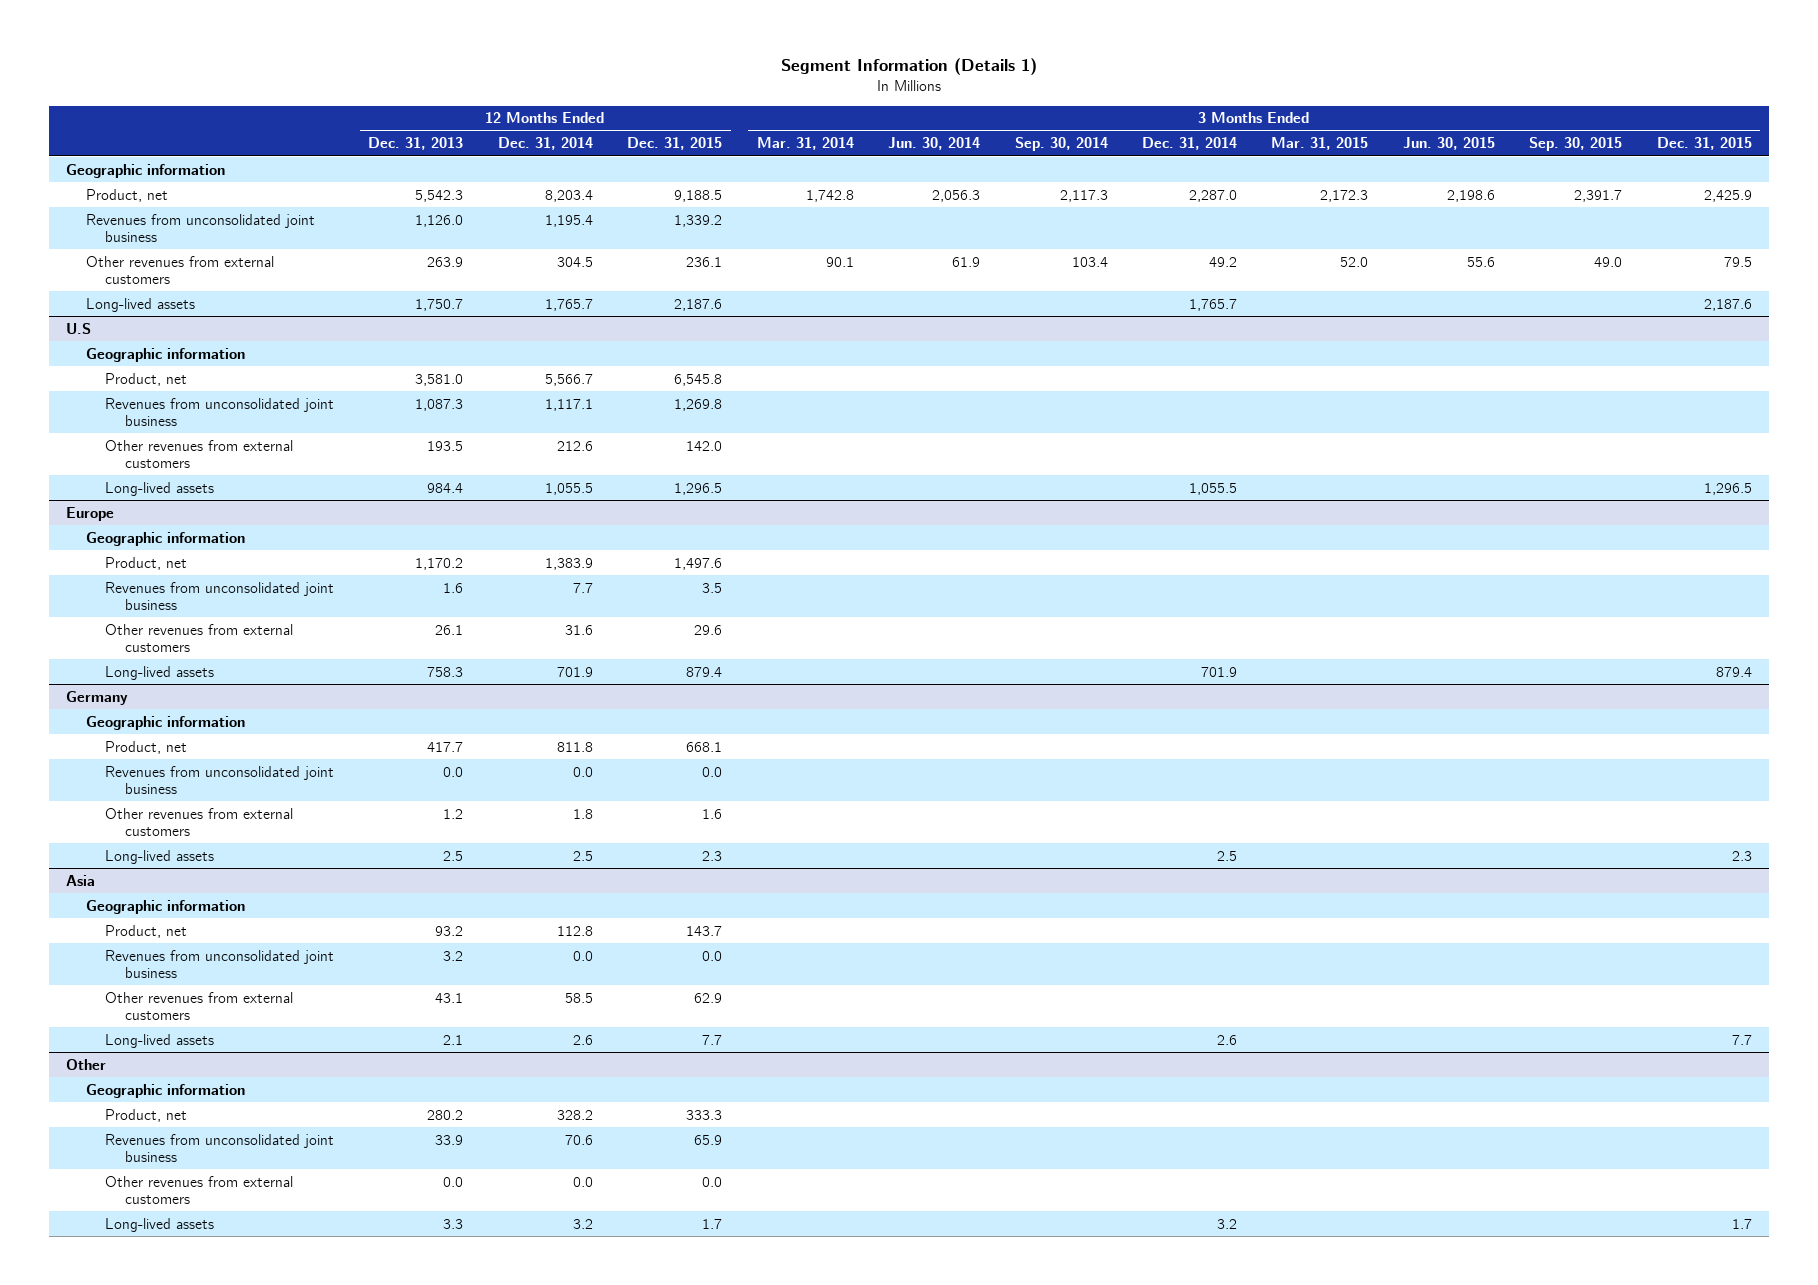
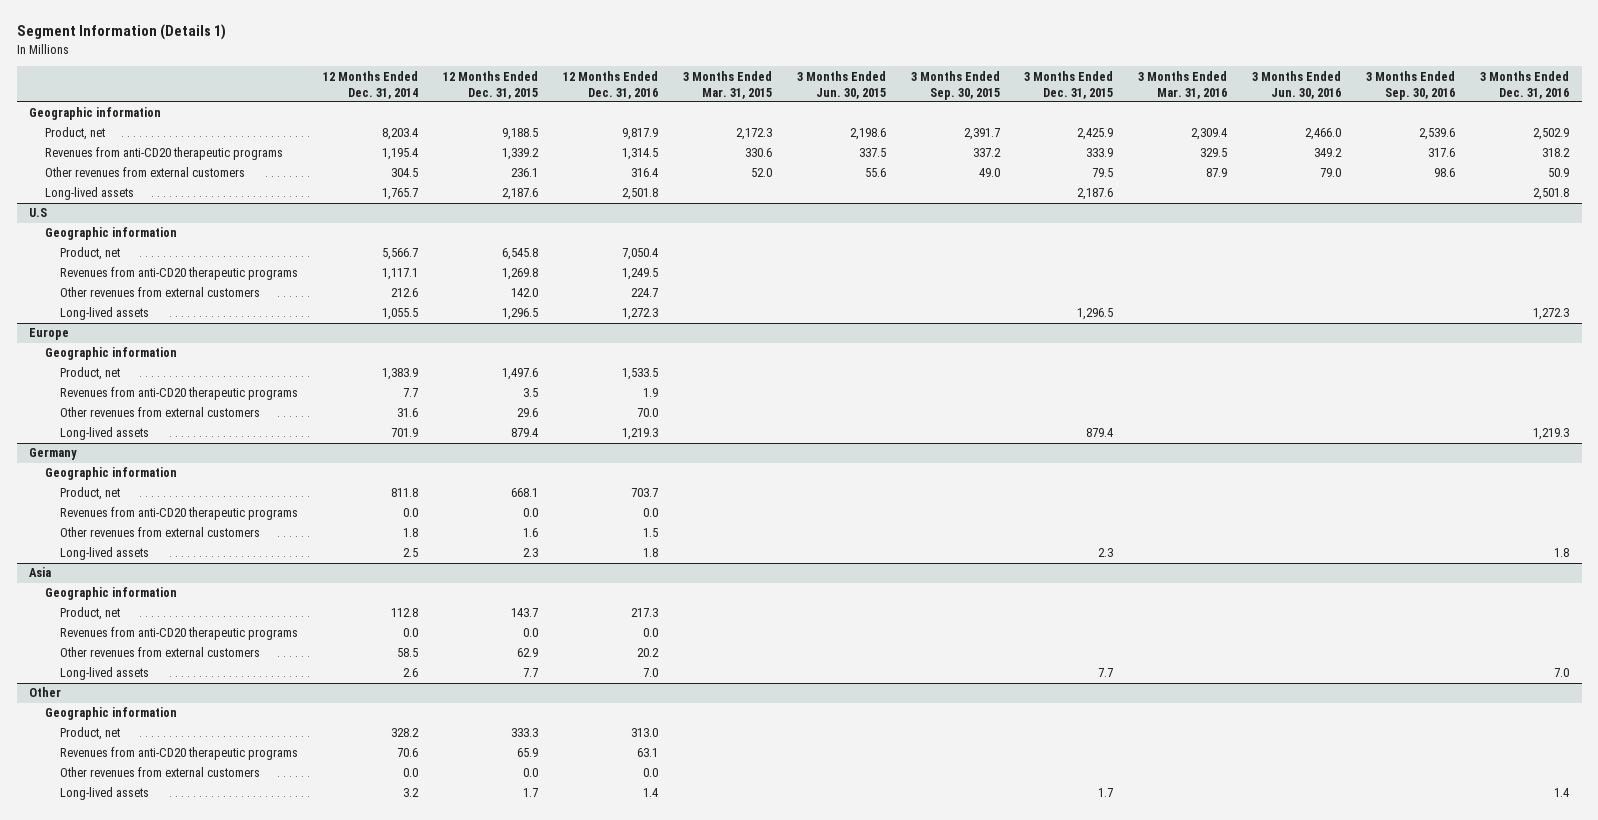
[368,137,464,151] Dec. 31, 2013 -> none
[756,137,854,151] Mar. 31, 2014 -> none
[888,137,981,151] Jun. 30, 2014 -> none
[1014,137,1108,152] Sep. 30, 2014 -> none
[1141,137,1237,151] Dec. 31, 2014 -> none
none -> [562,70,658,99] 12 Months Ended Dec. 31, 2016
none -> [1138,70,1228,99] 3 Months Ended Mar. 31, 2016
none -> [1252,70,1342,99] 3 Months Ended Jun. 30, 2016
none -> [1366,70,1456,100] 3 Months Ended Sep. 30, 2016
none -> [1480,70,1570,99] 3 Months Ended Dec. 31, 2016
[85,213,315,242] Revenues from unconsolidated joint business -> none
none -> [44,147,283,161] Revenues from anti-CD20 therapeutic programs
[105,397,335,426] Revenues from unconsolidated joint business -> [59,267,298,281] Revenues from anti-CD20 therapeutic programs
[105,581,335,610] Revenues from unconsolidated joint business -> [59,387,298,401] Revenues from anti-CD20 therapeutic programs
[105,765,335,794] Revenues from unconsolidated joint business -> none
none -> [59,507,298,521] Revenues from anti-CD20 therapeutic programs
[105,949,335,978] Revenues from unconsolidated joint business -> none
none -> [59,627,298,641] Revenues from anti-CD20 therapeutic programs
[105,1133,335,1162] Revenues from unconsolidated joint business -> [59,747,298,761] Revenues from anti-CD20 therapeutic programs

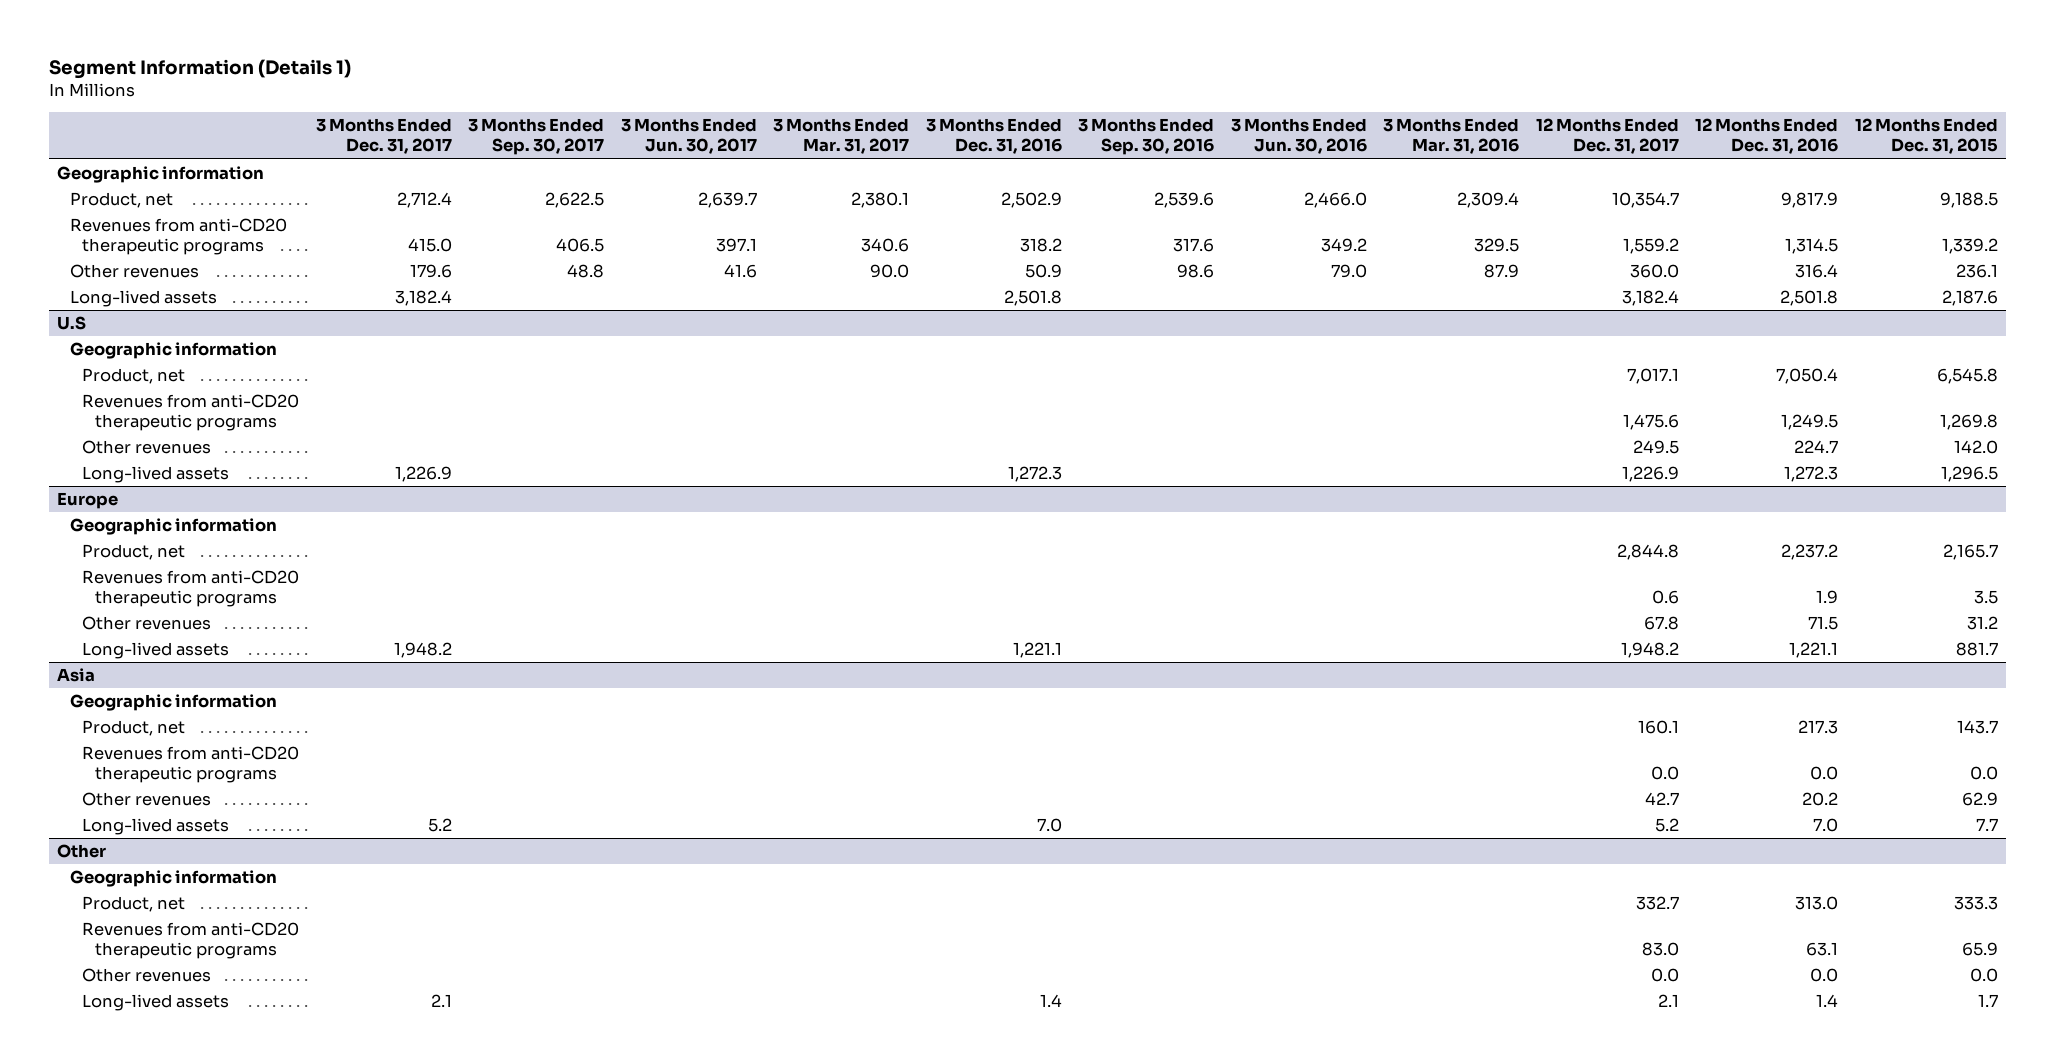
[322,70,418,99] 12 Months Ended Dec. 31, 2014 -> none
[682,70,772,99] 3 Months Ended Mar. 31, 2015 -> none
[796,70,886,99] 3 Months Ended Jun. 30, 2015 -> none
[910,70,1000,100] 3 Months Ended Sep. 30, 2015 -> none
[1024,70,1114,99] 3 Months Ended Dec. 31, 2015 -> none
none -> [315,118,452,155] 3 Months Ended Dec. 31, 2017
none -> [468,118,605,156] 3 Months Ended Sep. 30, 2017
none -> [620,118,757,155] 3 Months Ended Jun. 30, 2017
none -> [773,118,910,155] 3 Months Ended Mar. 31, 2017
none -> [1535,118,1679,155] 12 Months Ended Dec. 31, 2017
[44,167,245,178] Other revenues from external customers -> [69,264,199,279] Other revenues
[59,287,260,298] Other revenues from external customers -> [82,440,212,455] Other revenues
[501,368,538,381] 1,497.6 -> [1942,544,1998,561] 2,165.7
[621,368,658,381] 1,533.5 -> [1781,544,1839,561] 2,237.2
[29,448,78,461] Germany -> none
[44,467,177,481] Geographic information -> none
[59,487,120,501] Product, net -> none
[59,507,298,521] Revenues from anti-CD20 therapeutic programs -> none
[59,527,260,538] Other revenues from external customers -> none
[59,547,149,561] Long-lived assets -> none
[59,407,260,418] Other revenues from external customers -> [82,616,212,631] Other revenues
[516,408,538,418] 29.6 -> [1966,616,1998,631] 31.2
[636,408,658,418] 70.0 -> [1808,616,1839,631] 71.5
[510,428,538,438] 879.4 -> [1955,642,1998,657] 881.7
[621,428,658,441] 1,219.3 -> [1789,642,1839,659] 1,221.1
[1533,428,1570,441] 1,219.3 -> [1012,642,1062,659] 1,221.1
[59,647,260,658] Other revenues from external customers -> [82,792,212,807] Other revenues
[59,767,260,778] Other revenues from external customers -> [82,968,212,983] Other revenues

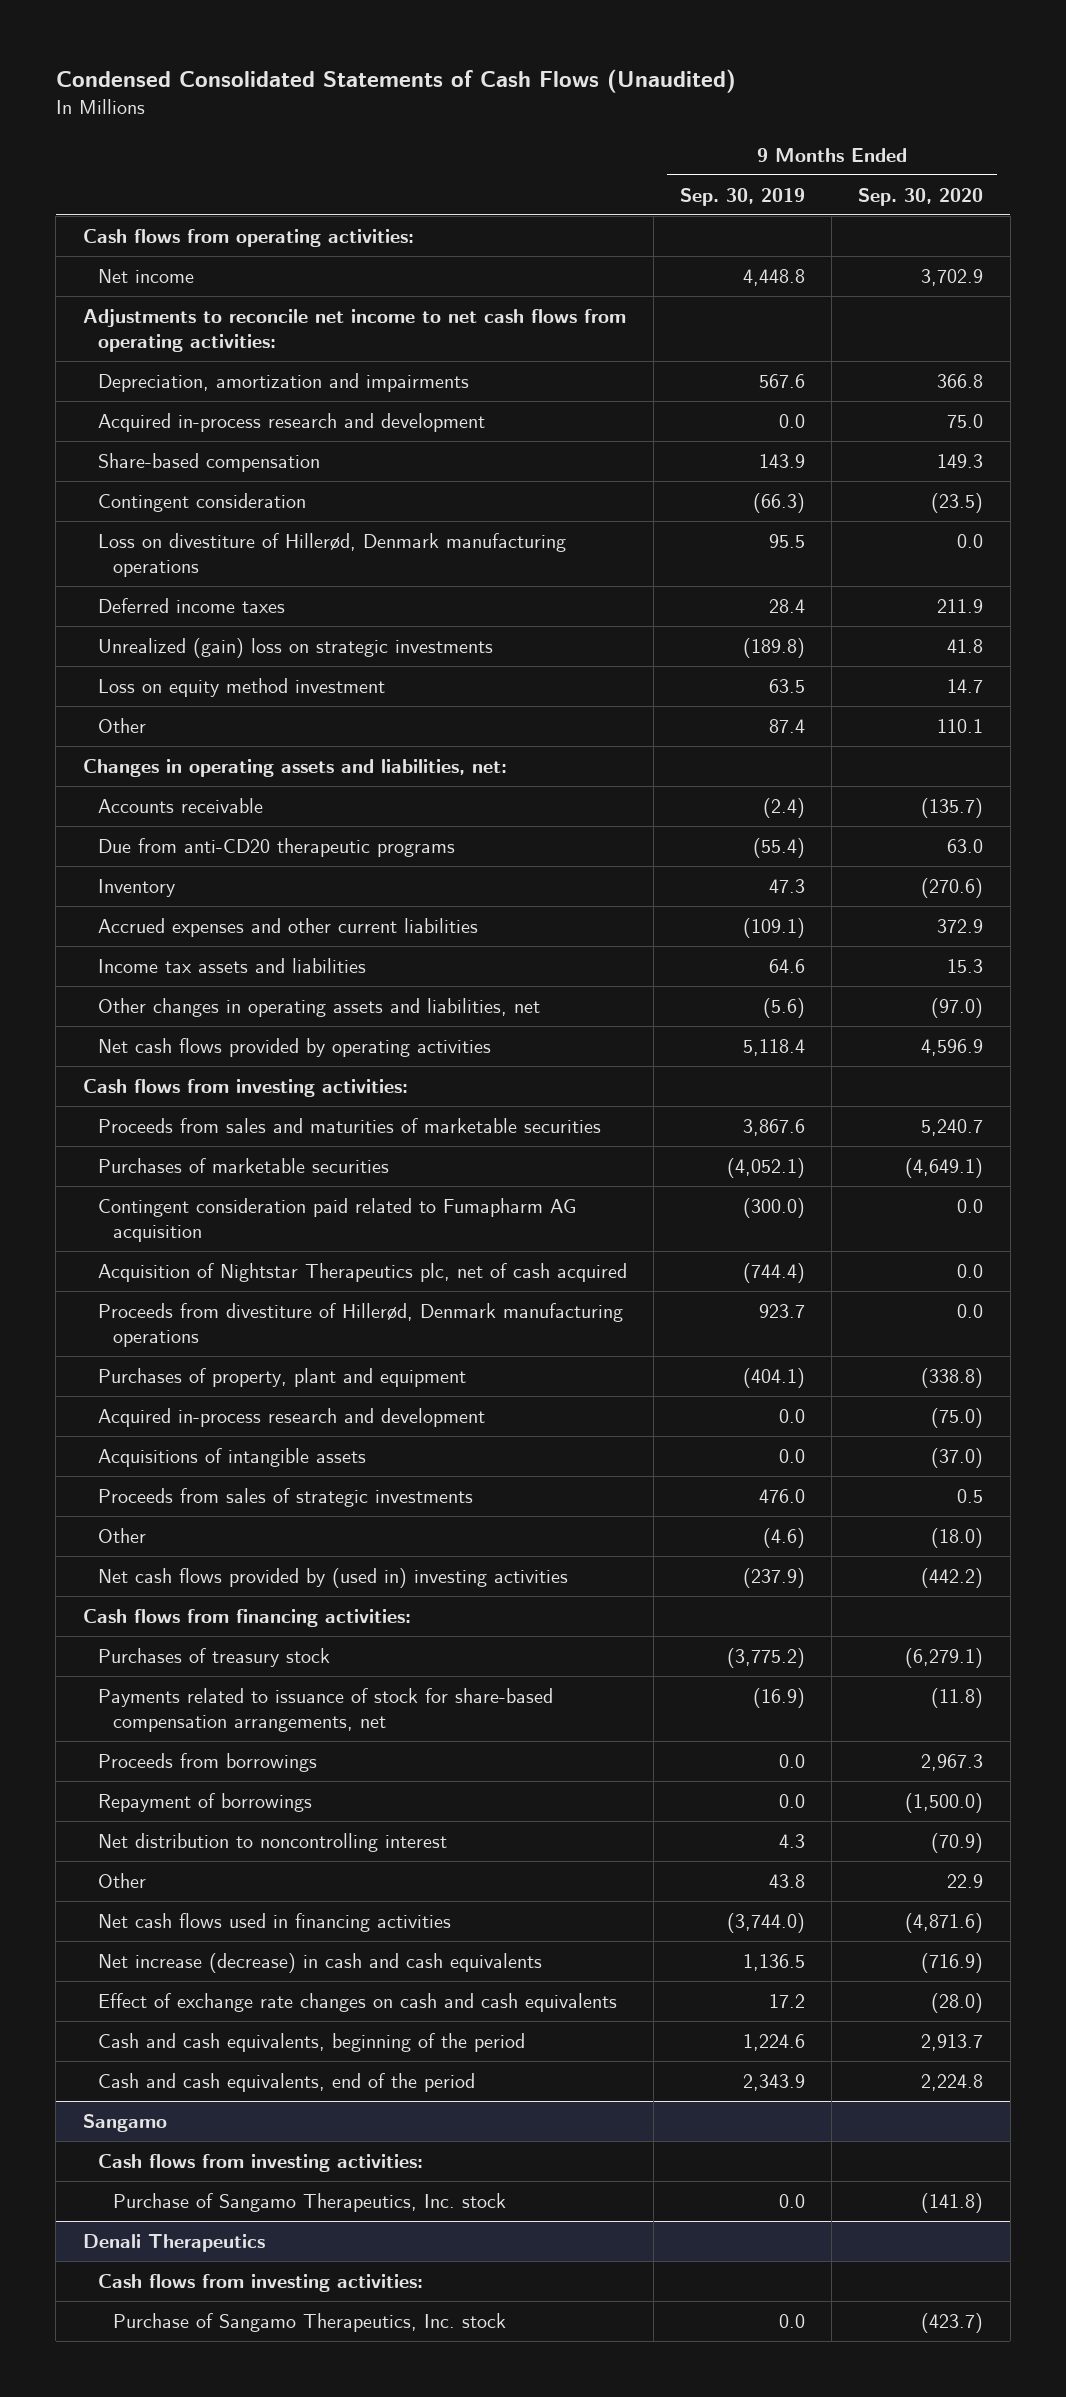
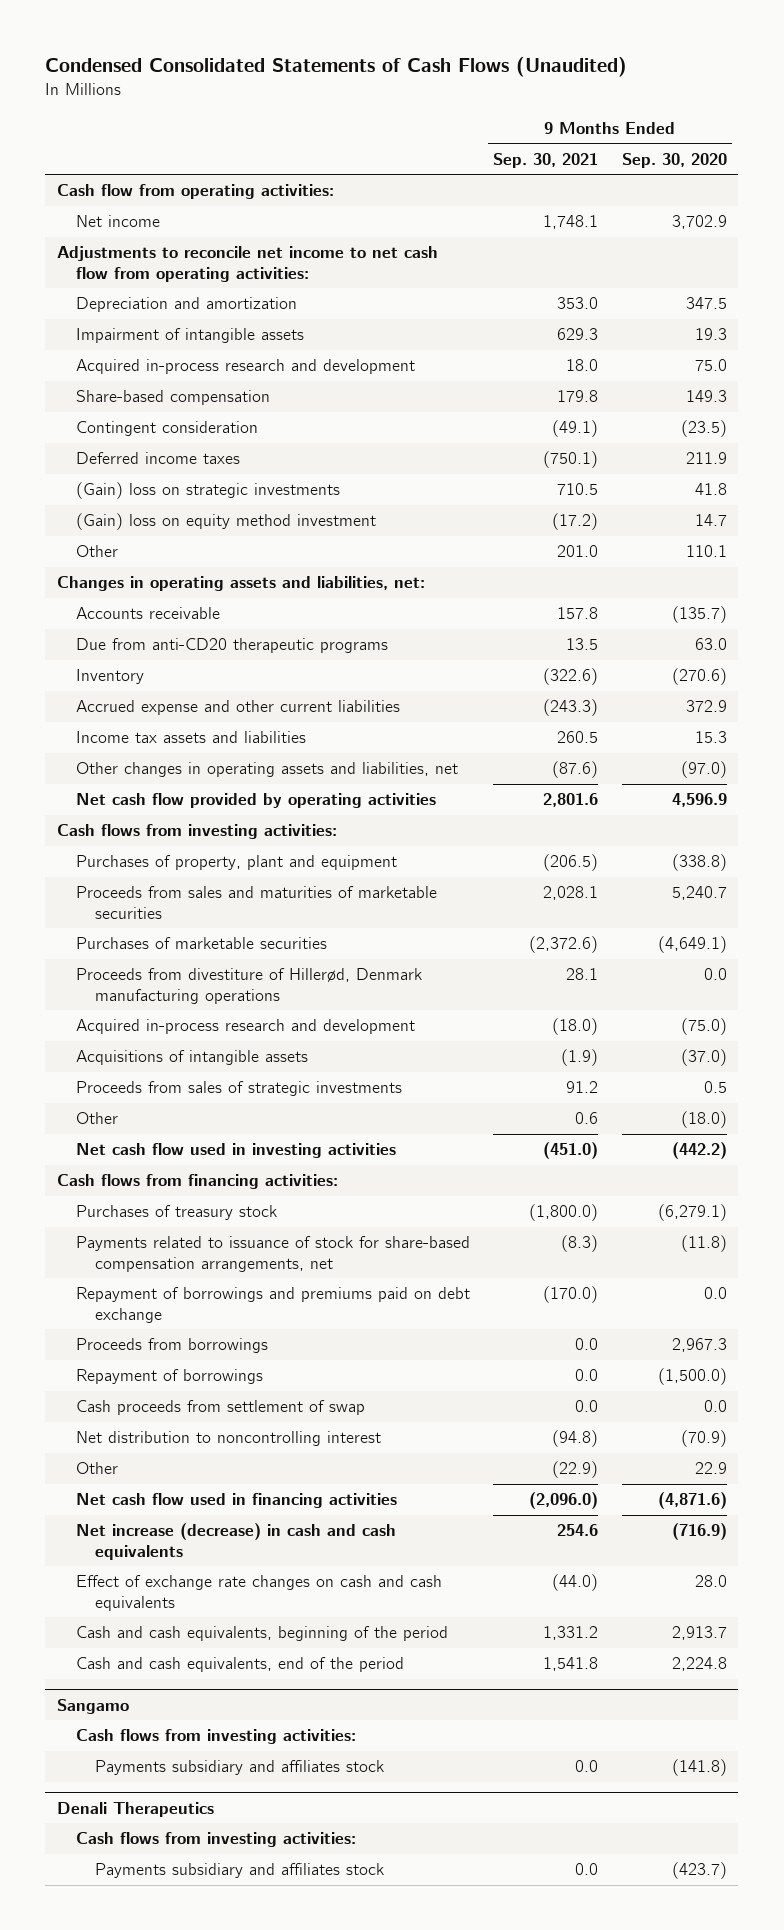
[680,187,806,206] Sep. 30, 2019 -> none
none -> [493,152,599,168] Sep. 30, 2021
[82,229,414,248] Cash flows from operating activities: -> [57,184,335,200] Cash flow from operating activities:
[82,309,626,352] Adjustments to reconcile net income to net cash flows from operating activities: -> [57,246,439,282] Adjustments to reconcile net income to net cash flow from operating activities:
[97,373,469,393] Depreciation, amortization and impairments -> [76,297,298,313] Depreciation and amortization
[937,374,984,389] 366.8 -> [685,297,727,310] 347.5
none -> [76,328,305,344] Impairment of intangible assets
[97,533,566,577] Loss on divestiture of Hillerød, Denmark manufacturing operations -> none
[97,638,493,659] Unrealized (gain) loss on strategic investments -> [76,482,341,500] (Gain) loss on strategic investments
[97,678,385,698] Loss on equity method investment -> [76,513,377,531] (Gain) loss on equity method investment
[97,918,478,938] Accrued expenses and other current liabilities -> [76,700,401,716] Accrued expense and other current liabilities
[97,1038,491,1058] Net cash flows provided by operating activities -> [76,793,437,809] Net cash flow provided by operating activities
[97,1368,466,1388] Purchases of property, plant and equipment -> [76,855,398,871] Purchases of property, plant and equipment
[97,1198,576,1242] Contingent consideration paid related to Fumapharm AG acquisition -> none
[97,1263,627,1283] Acquisition of Nightstar Therapeutics plc, net of cash acquired -> none
[97,1568,568,1589] Net cash flows provided by (used in) investing activities -> [76,1143,397,1159] Net cash flow used in investing activities
none -> [76,1287,471,1323] Repayment of borrowings and premiums paid on debt exchange
none -> [76,1400,366,1416] Cash proceeds from settlement of swap
[97,1913,451,1933] Net cash flows used in financing activities -> [76,1493,398,1509] Net cash flow used in financing activities
[931,1993,984,2014] (28.0) -> [694,1575,727,1588] 28.0
[112,2193,506,2213] Purchase of Sangamo Therapeutics, Inc. stock -> [95,1760,385,1776] Payments subsidiary and affiliates stock
[112,2313,506,2333] Purchase of Sangamo Therapeutics, Inc. stock -> [95,1863,385,1879] Payments subsidiary and affiliates stock

